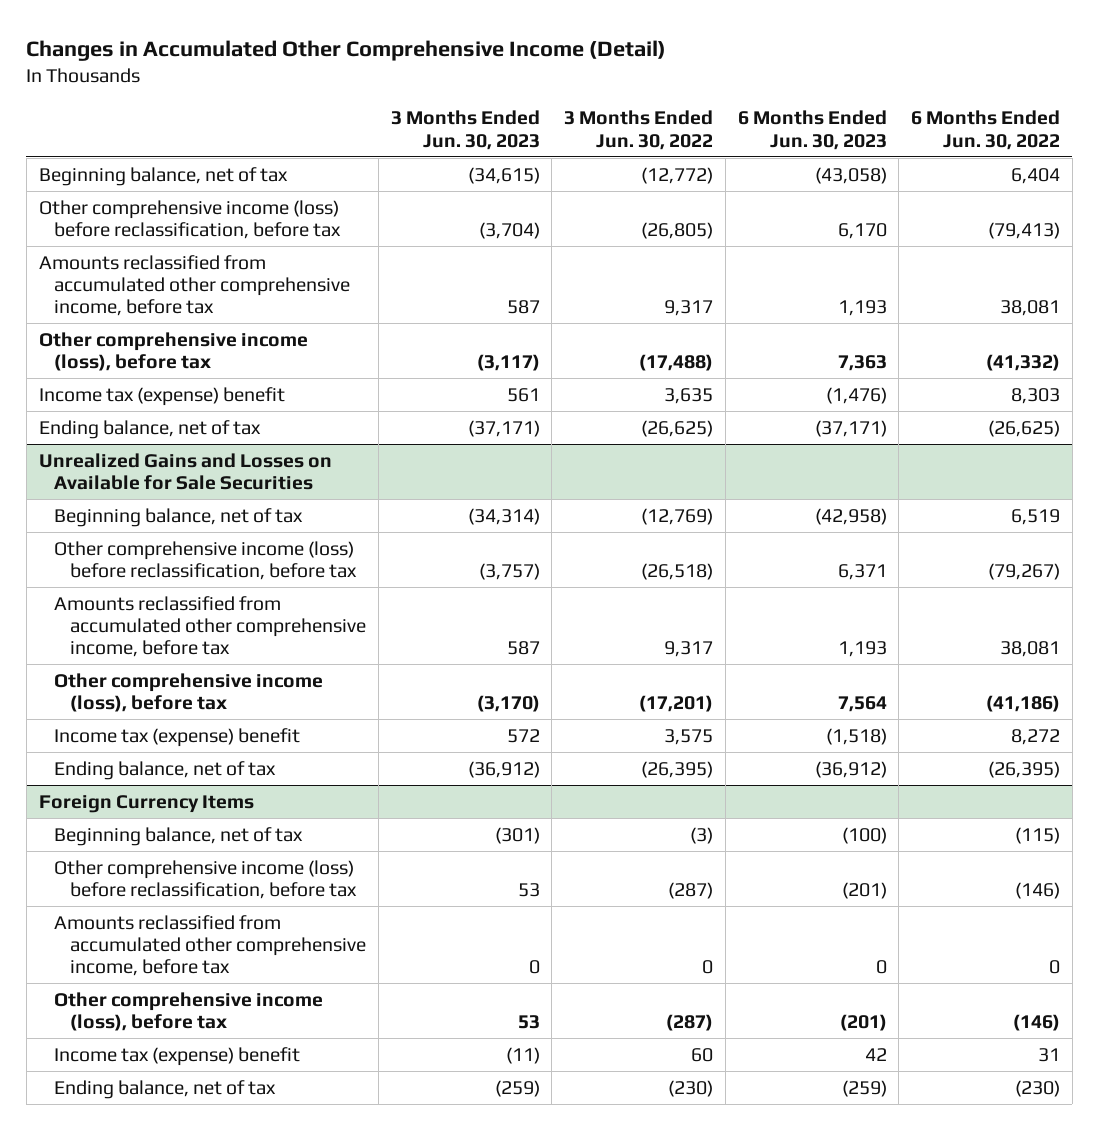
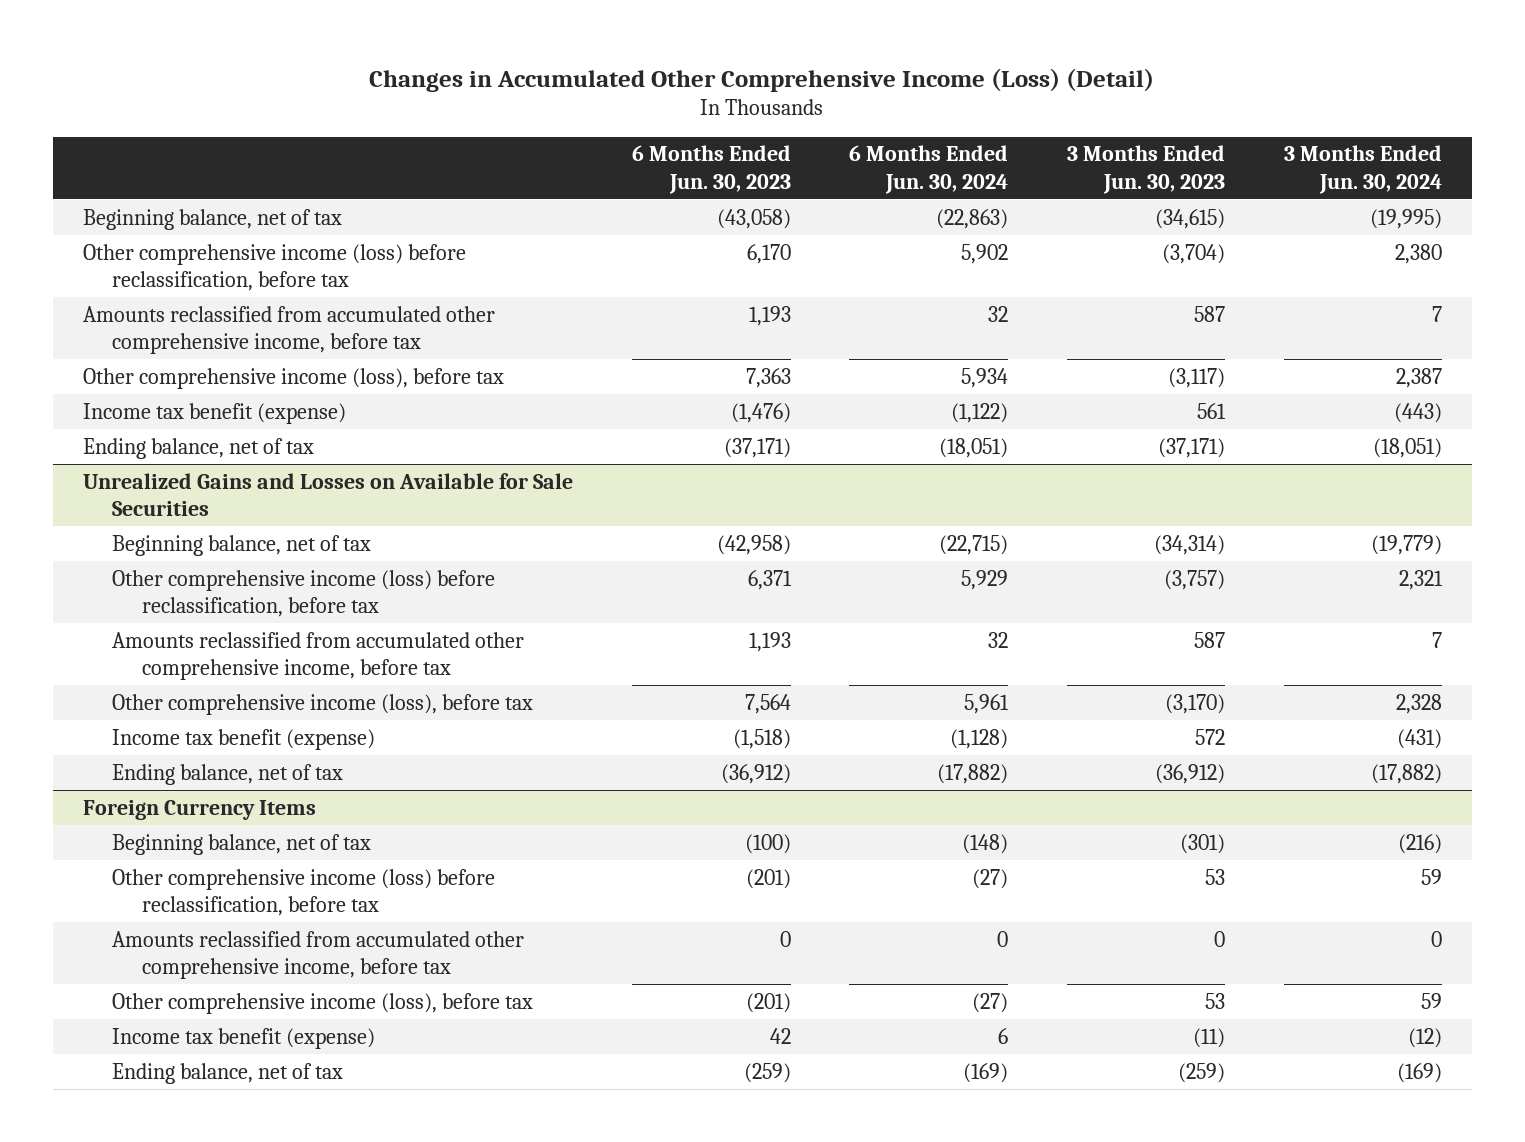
[26,40,667,62] Changes in Accumulated Other Comprehensive Income (Detail) -> [369,67,1155,92] Changes in Accumulated Other Comprehensive Income (Loss) (Detail)
[564,110,714,150] 3 Months Ended Jun. 30, 2022 -> none
[911,110,1061,150] 6 Months Ended Jun. 30, 2022 -> none
none -> [849,145,1009,194] 6 Months Ended Jun. 30, 2024
none -> [1284,145,1443,194] 3 Months Ended Jun. 30, 2024
[38,386,285,406] Income tax (expense) benefit -> [82,402,346,424] Income tax benefit (expense)
[54,727,301,747] Income tax (expense) benefit -> [112,728,376,750] Income tax benefit (expense)
[54,1046,301,1066] Income tax (expense) benefit -> [112,1027,376,1049] Income tax benefit (expense)

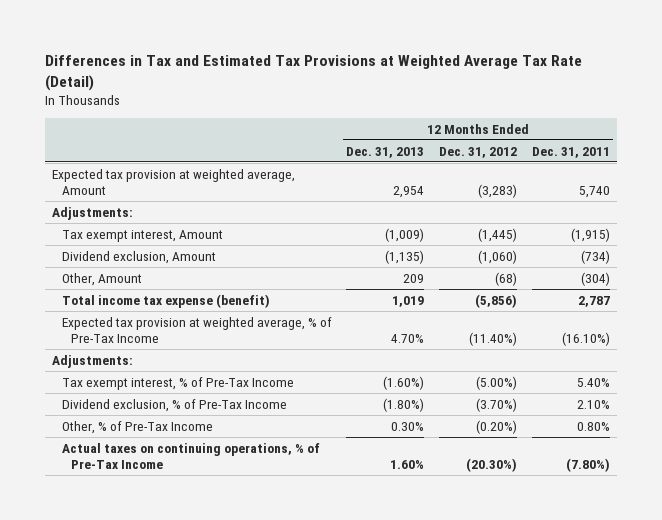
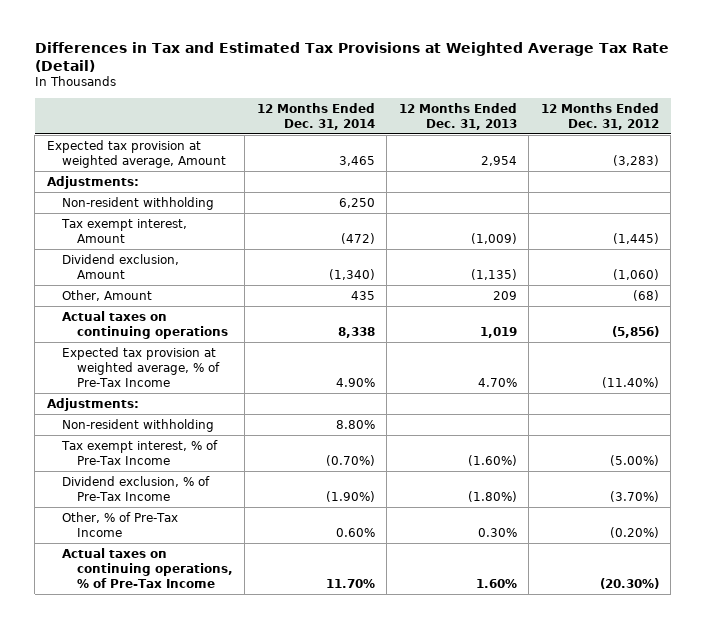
[531,146,610,158] Dec. 31, 2011 -> none
none -> [256,102,375,130] 12 Months Ended Dec. 31, 2014
none -> [61,196,214,210] Non-resident withholding
[61,293,270,308] Total income tax expense (benefit) -> [61,310,229,339] Actual taxes on continuing operations
none -> [61,418,214,432] Non-resident withholding

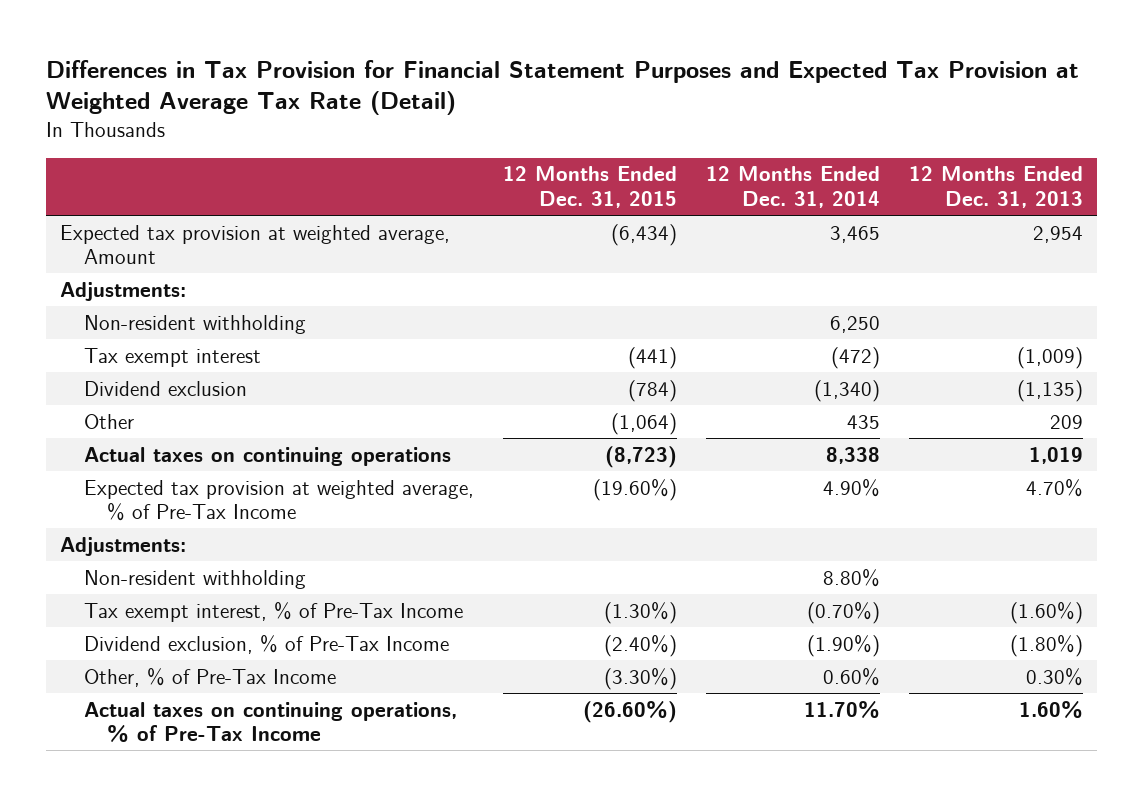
[34,41,669,72] Differences in Tax and Estimated Tax Provisions at Weighted Average Tax Rate (Detail) -> [45,59,1079,116] Differences in Tax Provision for Financial Statement Purposes and Expected Tax Provision at Weighted Average Tax Rate (Detail)
[540,102,659,130] 12 Months Ended Dec. 31, 2012 -> none
none -> [502,166,677,208] 12 Months Ended Dec. 31, 2015
[60,218,187,243] Tax exempt interest, Amount -> [83,347,261,367] Tax exempt interest
[61,253,179,279] Dividend exclusion, Amount -> [83,380,247,396] Dividend exclusion
[61,289,152,301] Other, Amount -> [83,413,134,429] Other

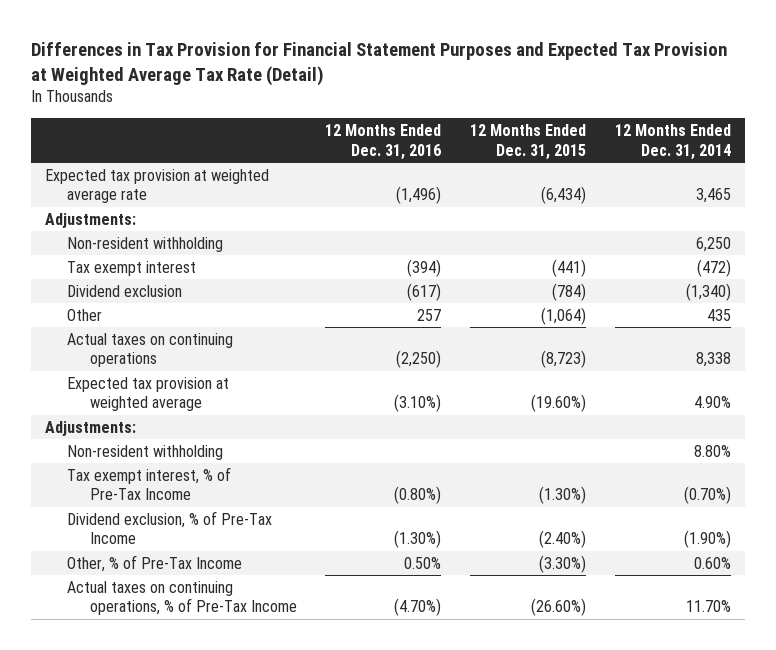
[908,166,1083,208] 12 Months Ended Dec. 31, 2013 -> none
none -> [325,124,442,160] 12 Months Ended Dec. 31, 2016
[60,224,451,265] Expected tax provision at weighted average, Amount -> [45,168,270,204] Expected tax provision at weighted average rate
[83,479,474,522] Expected tax provision at weighted average, % of Pre-Tax Income -> [67,376,230,412] Expected tax provision at weighted average

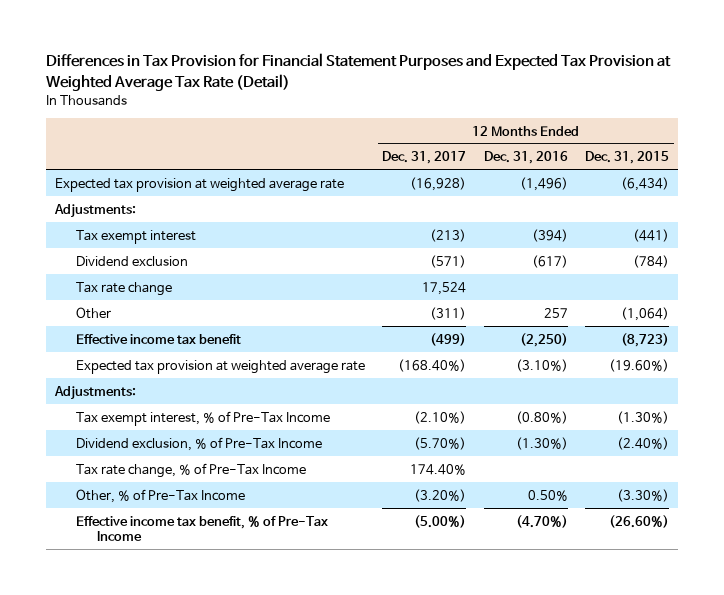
[614,124,731,160] 12 Months Ended Dec. 31, 2014 -> none
none -> [382,151,467,165] Dec. 31, 2017
[67,236,224,252] Non-resident withholding -> none
none -> [75,281,172,296] Tax rate change
[67,332,234,368] Actual taxes on continuing operations -> [75,333,241,344] Effective income tax benefit
[67,376,230,412] Expected tax provision at weighted average -> [75,359,365,374] Expected tax provision at weighted average rate
[67,444,224,460] Non-resident withholding -> none
none -> [75,462,306,478] Tax rate change, % of Pre-Tax Income
[67,580,297,616] Actual taxes on continuing operations, % of Pre-Tax Income -> [75,515,328,542] Effective income tax benefit, % of Pre-Tax Income

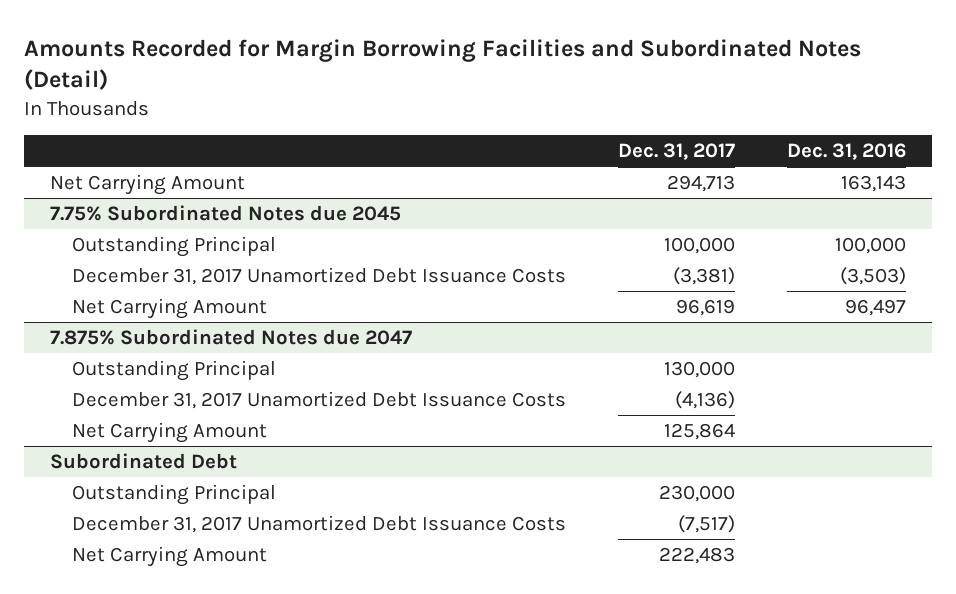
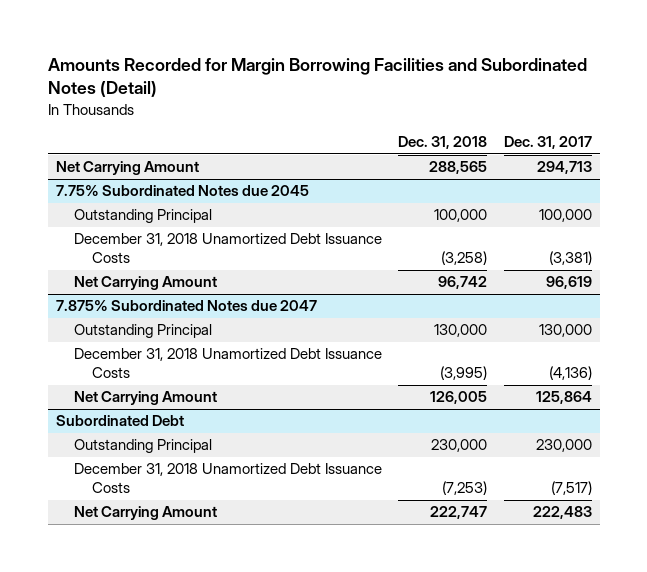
[787,143,907,161] Dec. 31, 2016 -> none
none -> [398,136,488,150] Dec. 31, 2018
[72,266,567,285] December 31, 2017 Unamortized Debt Issuance Costs -> [73,233,382,264] December 31, 2018 Unamortized Debt Issuance Costs
[72,390,567,409] December 31, 2017 Unamortized Debt Issuance Costs -> [73,348,382,379] December 31, 2018 Unamortized Debt Issuance Costs
[72,514,567,533] December 31, 2017 Unamortized Debt Issuance Costs -> [73,463,382,494] December 31, 2018 Unamortized Debt Issuance Costs

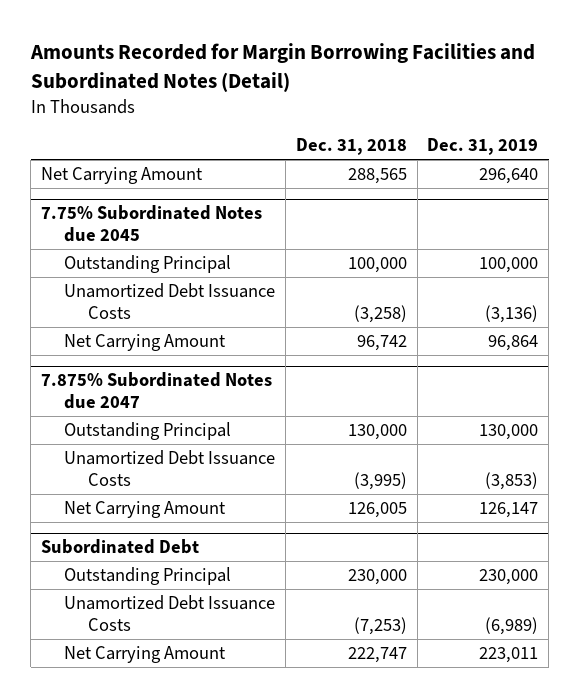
[503,136,592,150] Dec. 31, 2017 -> none
none -> [427,138,539,156] Dec. 31, 2019
[73,233,382,264] December 31, 2018 Unamortized Debt Issuance Costs -> [64,283,276,320] Unamortized Debt Issuance Costs
[73,348,382,379] December 31, 2018 Unamortized Debt Issuance Costs -> [64,450,276,487] Unamortized Debt Issuance Costs
[73,463,382,494] December 31, 2018 Unamortized Debt Issuance Costs -> [64,595,276,632] Unamortized Debt Issuance Costs

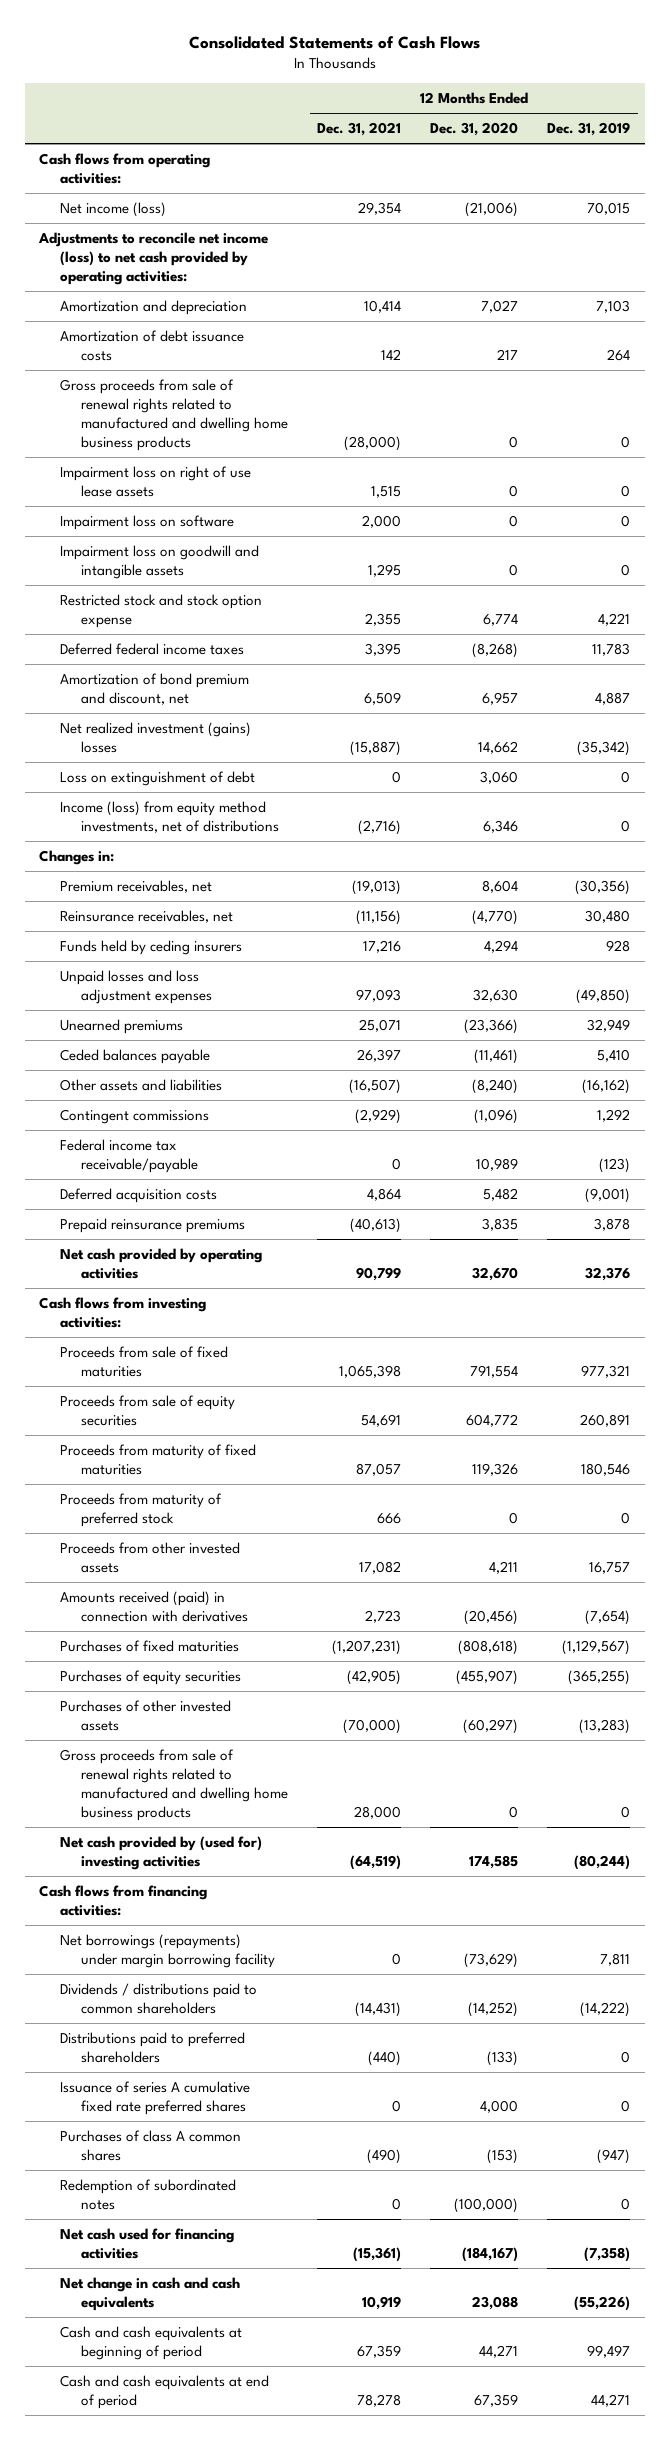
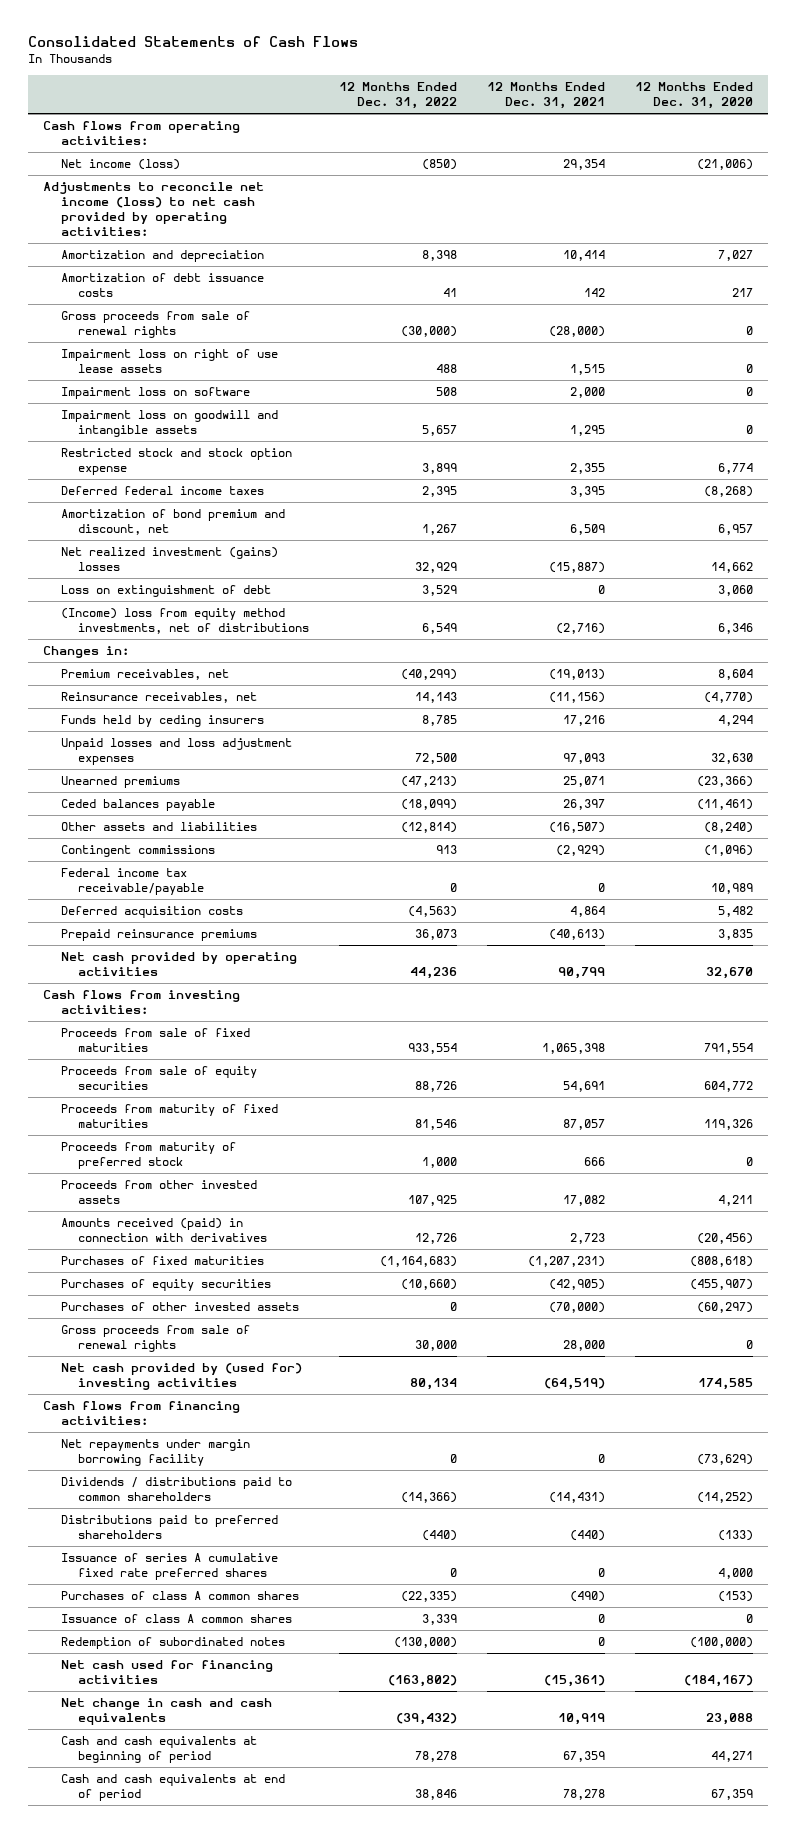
[547,122,631,137] Dec. 31, 2019 -> none
none -> [338,82,457,109] 12 Months Ended Dec. 31, 2022
[60,378,289,451] Gross proceeds from sale of renewal rights related to manufactured and dwelling home business products -> [60,311,250,339] Gross proceeds from sale of renewal rights
[60,800,280,833] Income (loss) from equity method investments, net of distributions -> [60,608,309,635] (Income) loss from equity method investments, net of distributions
[60,1748,289,1821] Gross proceeds from sale of renewal rights related to manufactured and dwelling home business products -> [60,1325,250,1353] Gross proceeds from sale of renewal rights
[60,1933,276,1968] Net borrowings (repayments) under margin borrowing facility -> [60,1439,250,1467] Net repayments under margin borrowing facility
none -> [60,1614,292,1624] Issuance of class A common shares

